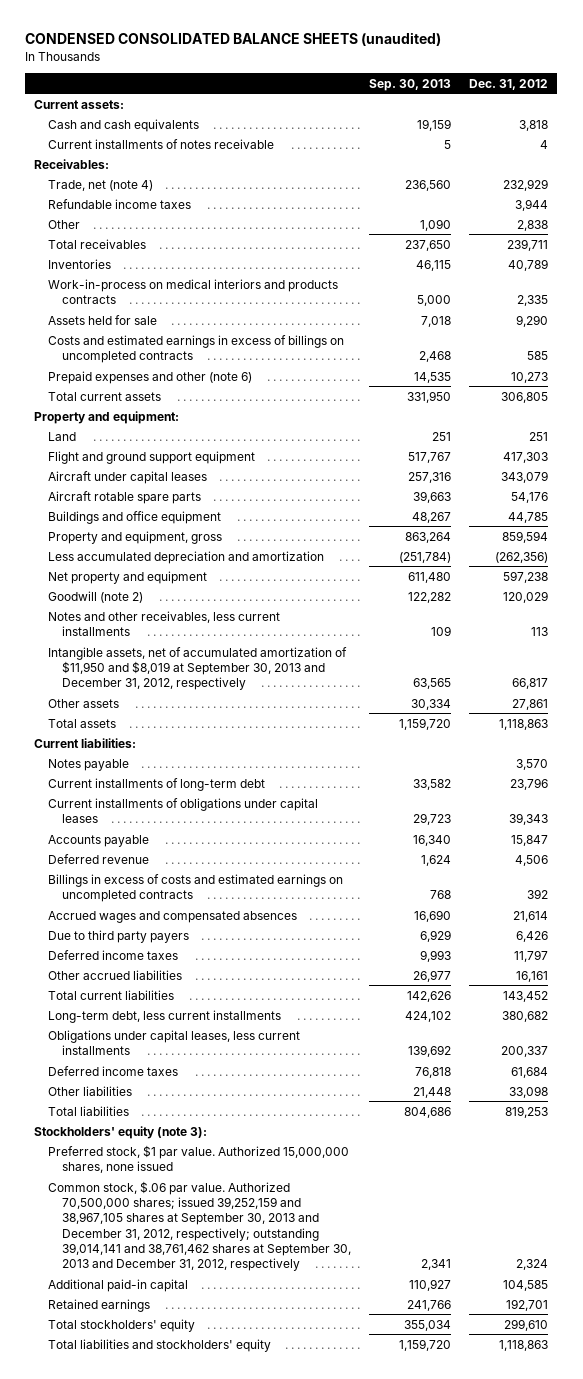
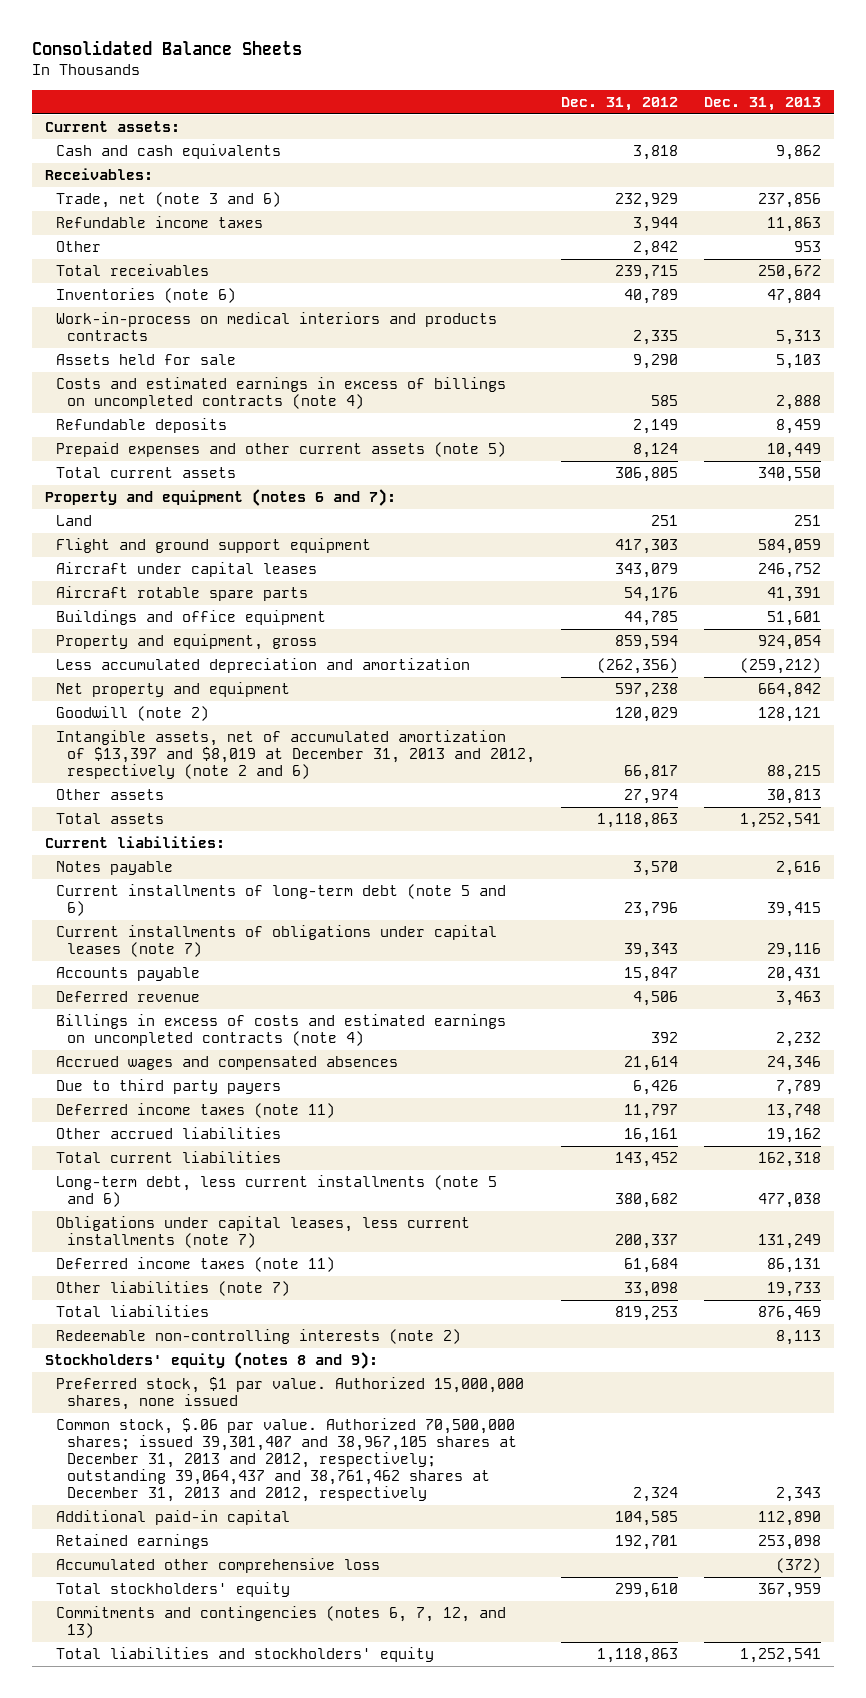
[25,32,442,47] CONDENSED CONSOLIDATED BALANCE SHEETS (unaudited) -> [31,39,302,55] Consolidated Balance Sheets
[369,78,452,91] Sep. 30, 2013 -> none
none -> [704,96,822,111] Dec. 31, 2013
[48,138,275,149] Current installments of notes receivable -> none
[48,179,154,191] Trade, net (note 4) -> [56,192,282,209] Trade, net (note 3 and 6)
[517,219,549,231] 2,838 -> [633,241,679,257] 2,842
[507,238,549,251] 239,711 -> [615,265,679,281] 239,715
[48,258,112,269] Inventories -> [56,288,237,304] Inventories (note 6)
[48,334,345,363] Costs and estimated earnings in excess of billings on uncompleted contracts -> [56,377,507,410] Costs and estimated earnings in excess of billings on uncompleted contracts (note 4)
none -> [56,418,228,434] Refundable deposits
[48,370,253,384] Prepaid expenses and other (note 6) -> [56,442,507,458] Prepaid expenses and other current assets (note 5)
[511,371,549,383] 10,273 -> [633,443,679,459] 8,124
[34,410,180,424] Property and equipment: -> [45,489,397,507] Property and equipment (notes 6 and 7):
[48,610,281,636] Notes and other receivables, less current installments -> none
[48,646,348,691] Intangible assets, net of accumulated amortization of $11,950 and $8,019 at September 30, 2013 and December 31, 2012, respectively -> [56,730,536,780] Intangible assets, net of accumulated amortization of $13,397 and $8,019 at December 31, 2013 and 2012, respectively (note 2 and 6)
[512,698,549,710] 27,861 -> [624,789,679,805] 27,974
[48,777,266,791] Current installments of long-term debt -> [56,884,507,917] Current installments of long-term debt (note 5 and 6)
[48,797,319,823] Current installments of obligations under capital leases -> [56,925,498,958] Current installments of obligations under capital leases (note 7)
[48,873,344,902] Billings in excess of costs and estimated earnings on uncompleted contracts -> [56,1014,507,1047] Billings in excess of costs and estimated earnings on uncompleted contracts (note 4)
[48,949,179,960] Deferred income taxes -> [56,1103,336,1119] Deferred income taxes (note 11)
[48,1009,282,1023] Long-term debt, less current installments -> [56,1175,498,1208] Long-term debt, less current installments (note 5 and 6)
[48,1029,301,1055] Obligations under capital leases, less current installments -> [56,1216,471,1249] Obligations under capital leases, less current installments (note 7)
[48,1065,179,1076] Deferred income taxes -> [56,1257,336,1273] Deferred income taxes (note 11)
[48,1085,133,1096] Other liabilities -> [56,1281,291,1297] Other liabilities (note 7)
[34,1125,208,1139] Stockholders' equity (note 3): -> none
none -> [56,1329,462,1345] Redeemable non-controlling interests (note 2)
none -> [45,1352,379,1370] Stockholders' equity (notes 8 and 9):
[48,1180,352,1272] Common stock, $.06 par value. Authorized 70,500,000 shares; issued 39,252,159 and 38,967,105 shares at September 30, 2013 and December 31, 2012, respectively; outstanding 39,014,141 and 38,761,462 shares at September 30, 2013 and December 31, 2012, respectively -> [56,1418,518,1503] Common stock, $.06 par value. Authorized 70,500,000 shares; issued 39,301,407 and 38,967,105 shares at December 31, 2013 and 2012, respectively; outstanding 39,064,437 and 38,761,462 shares at December 31, 2013 and 2012, respectively
none -> [56,1558,381,1574] Accumulated other comprehensive loss
none -> [56,1606,507,1639] Commitments and contingencies (notes 6, 7, 12, and 13)

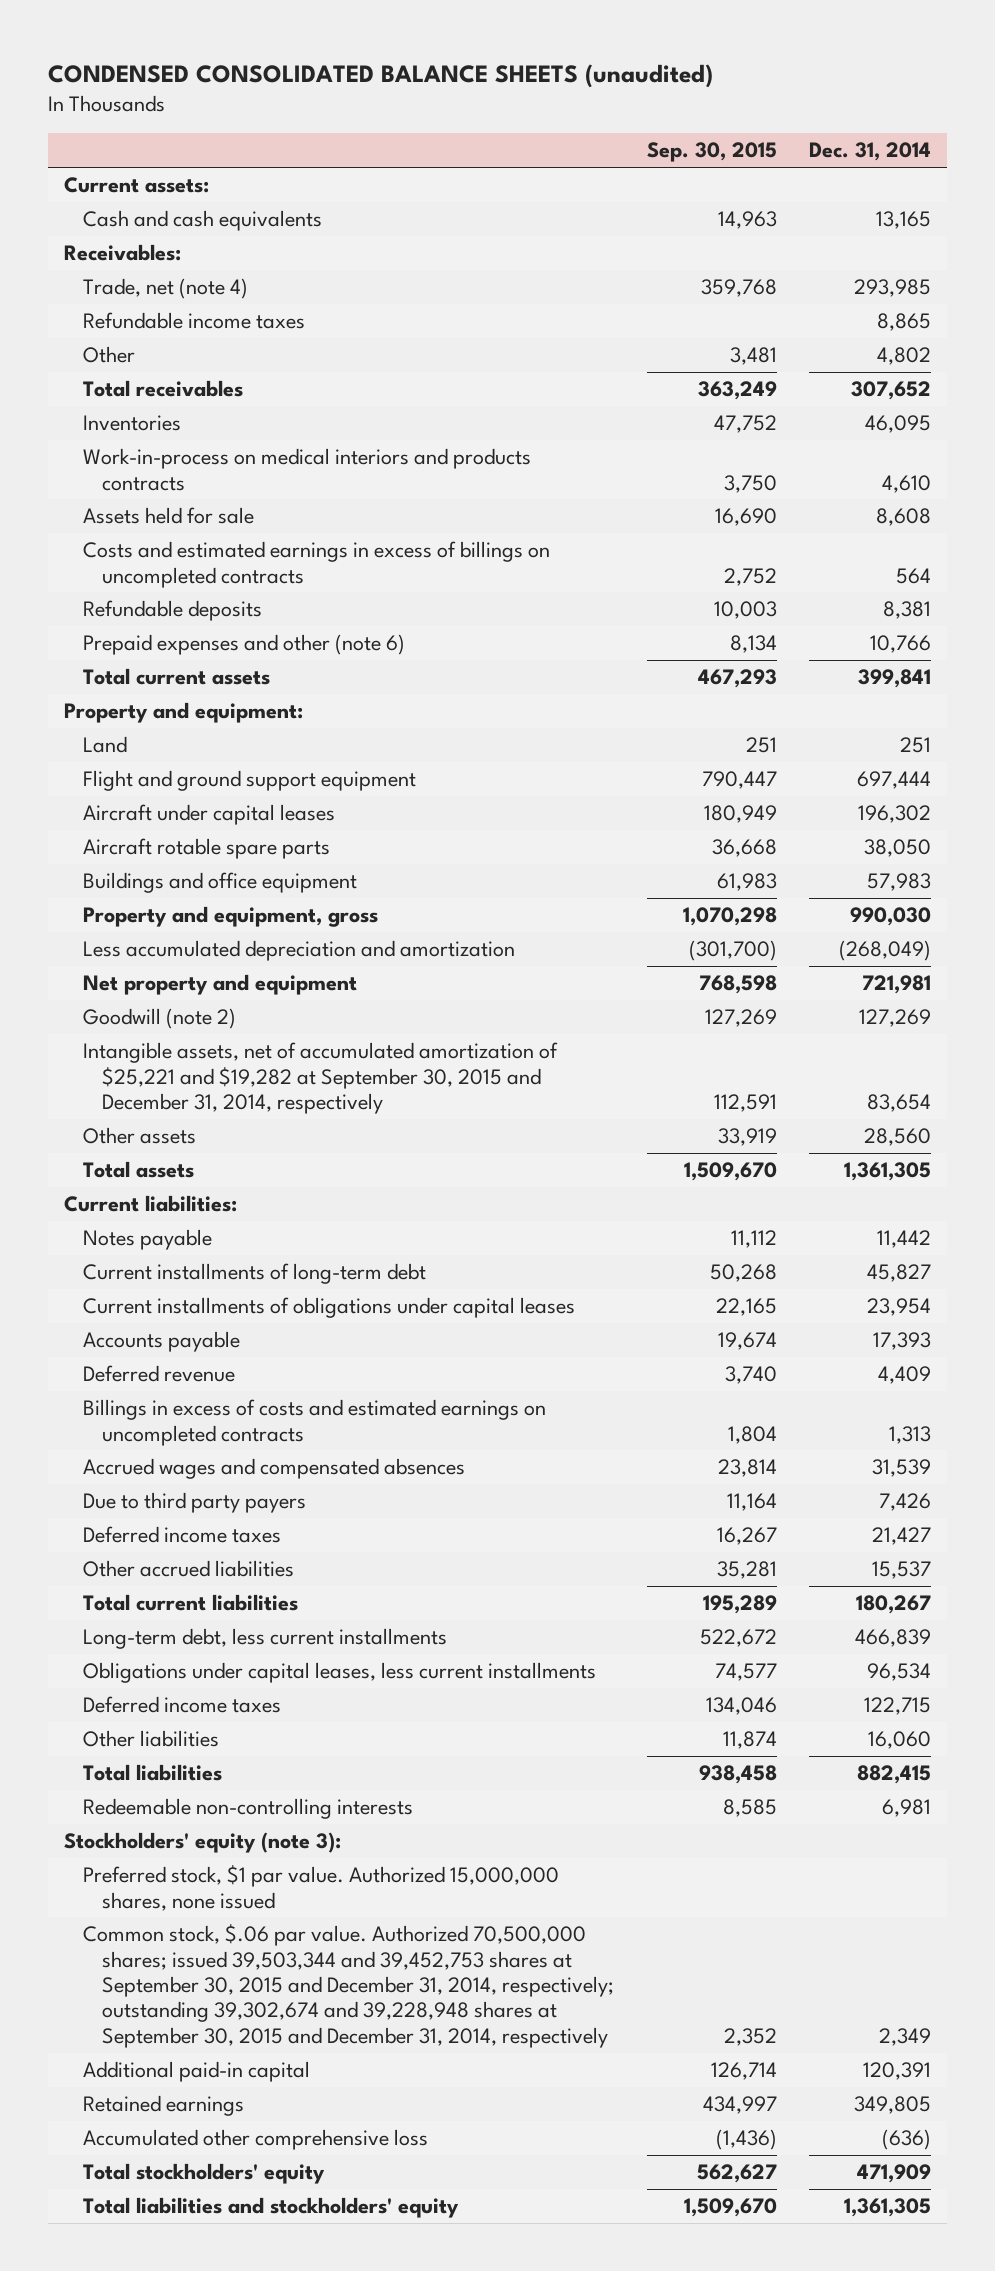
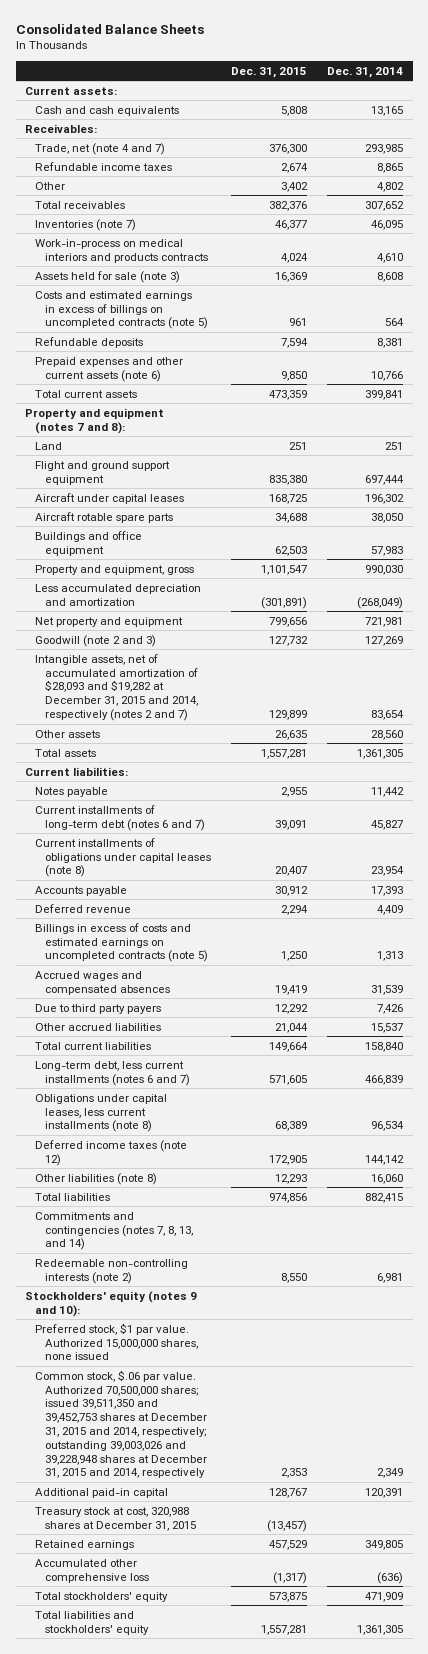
[47,63,713,88] CONDENSED CONSOLIDATED BALANCE SHEETS (unaudited) -> [15,23,204,34] Consolidated Balance Sheets
[646,142,777,163] Sep. 30, 2015 -> none
none -> [231,66,308,78] Dec. 31, 2015
[83,278,249,300] Trade, net (note 4) -> [35,142,166,155] Trade, net (note 4 and 7)
[83,415,182,432] Inventories -> [35,218,137,231] Inventories (note 7)
[83,507,255,525] Assets held for sale -> [35,270,181,283] Assets held for sale (note 3)
[83,541,551,588] Costs and estimated earnings in excess of billings on uncompleted contracts -> [35,290,209,330] Costs and estimated earnings in excess of billings on uncompleted contracts (note 5)
[83,634,406,656] Prepaid expenses and other (note 6) -> [35,356,184,382] Prepaid expenses and other current assets (note 6)
[63,702,303,724] Property and equipment: -> [25,407,165,434] Property and equipment (notes 7 and 8):
[83,1008,237,1030] Goodwill (note 2) -> [35,634,157,647] Goodwill (note 2 and 3)
[83,1042,559,1115] Intangible assets, net of accumulated amortization of $25,221 and $19,282 at September 30, 2015 and December 31, 2014, respectively -> [35,653,199,721] Intangible assets, net of accumulated amortization of $28,093 and $19,282 at December 31, 2015 and 2014, respectively (notes 2 and 7)
[83,1263,427,1285] Current installments of long-term debt -> [35,804,206,831] Current installments of long-term debt (notes 6 and 7)
[83,1297,576,1319] Current installments of obligations under capital leases -> [35,837,212,878] Current installments of obligations under capital leases (note 8)
[83,1399,547,1446] Billings in excess of costs and estimated earnings on uncompleted contracts -> [35,922,209,963] Billings in excess of costs and estimated earnings on uncompleted contracts (note 5)
[83,1526,282,1544] Deferred income taxes -> none
[856,1595,932,1615] 180,267 -> [364,1041,403,1052] 158,840
[83,1628,448,1650] Long-term debt, less current installments -> [35,1060,191,1086] Long-term debt, less current installments (notes 6 and 7)
[83,1662,597,1684] Obligations under capital leases, less current installments -> [35,1093,168,1133] Obligations under capital leases, less current installments (note 8)
[83,1696,282,1714] Deferred income taxes -> [35,1139,188,1166] Deferred income taxes (note 12)
[864,1697,932,1716] 122,715 -> [364,1154,404,1165] 144,142
[83,1730,220,1748] Other liabilities -> [35,1172,158,1185] Other liabilities (note 8)
[63,1832,341,1854] Stockholders' equity (note 3): -> none
none -> [35,1211,194,1251] Commitments and contingencies (notes 7, 8, 13, and 14)
[83,1798,414,1820] Redeemable non-controlling interests -> [35,1258,189,1284] Redeemable non-controlling interests (note 2)
none -> [25,1290,198,1317] Stockholders' equity (notes 9 and 10):
[83,1924,615,2048] Common stock, $.06 par value. Authorized 70,500,000 shares; issued 39,503,344 and 39,452,753 shares at September 30, 2015 and December 31, 2014, respectively; outstanding 39,302,674 and 39,228,948 shares at September 30, 2015 and December 31, 2014, respectively -> [35,1369,208,1479] Common stock, $.06 par value. Authorized 70,500,000 shares; issued 39,511,350 and 39,452,753 shares at December 31, 2015 and 2014, respectively; outstanding 39,003,026 and 39,228,948 shares at December 31, 2015 and 2014, respectively
none -> [35,1506,197,1531] Treasury stock at cost, 320,988 shares at December 31, 2015

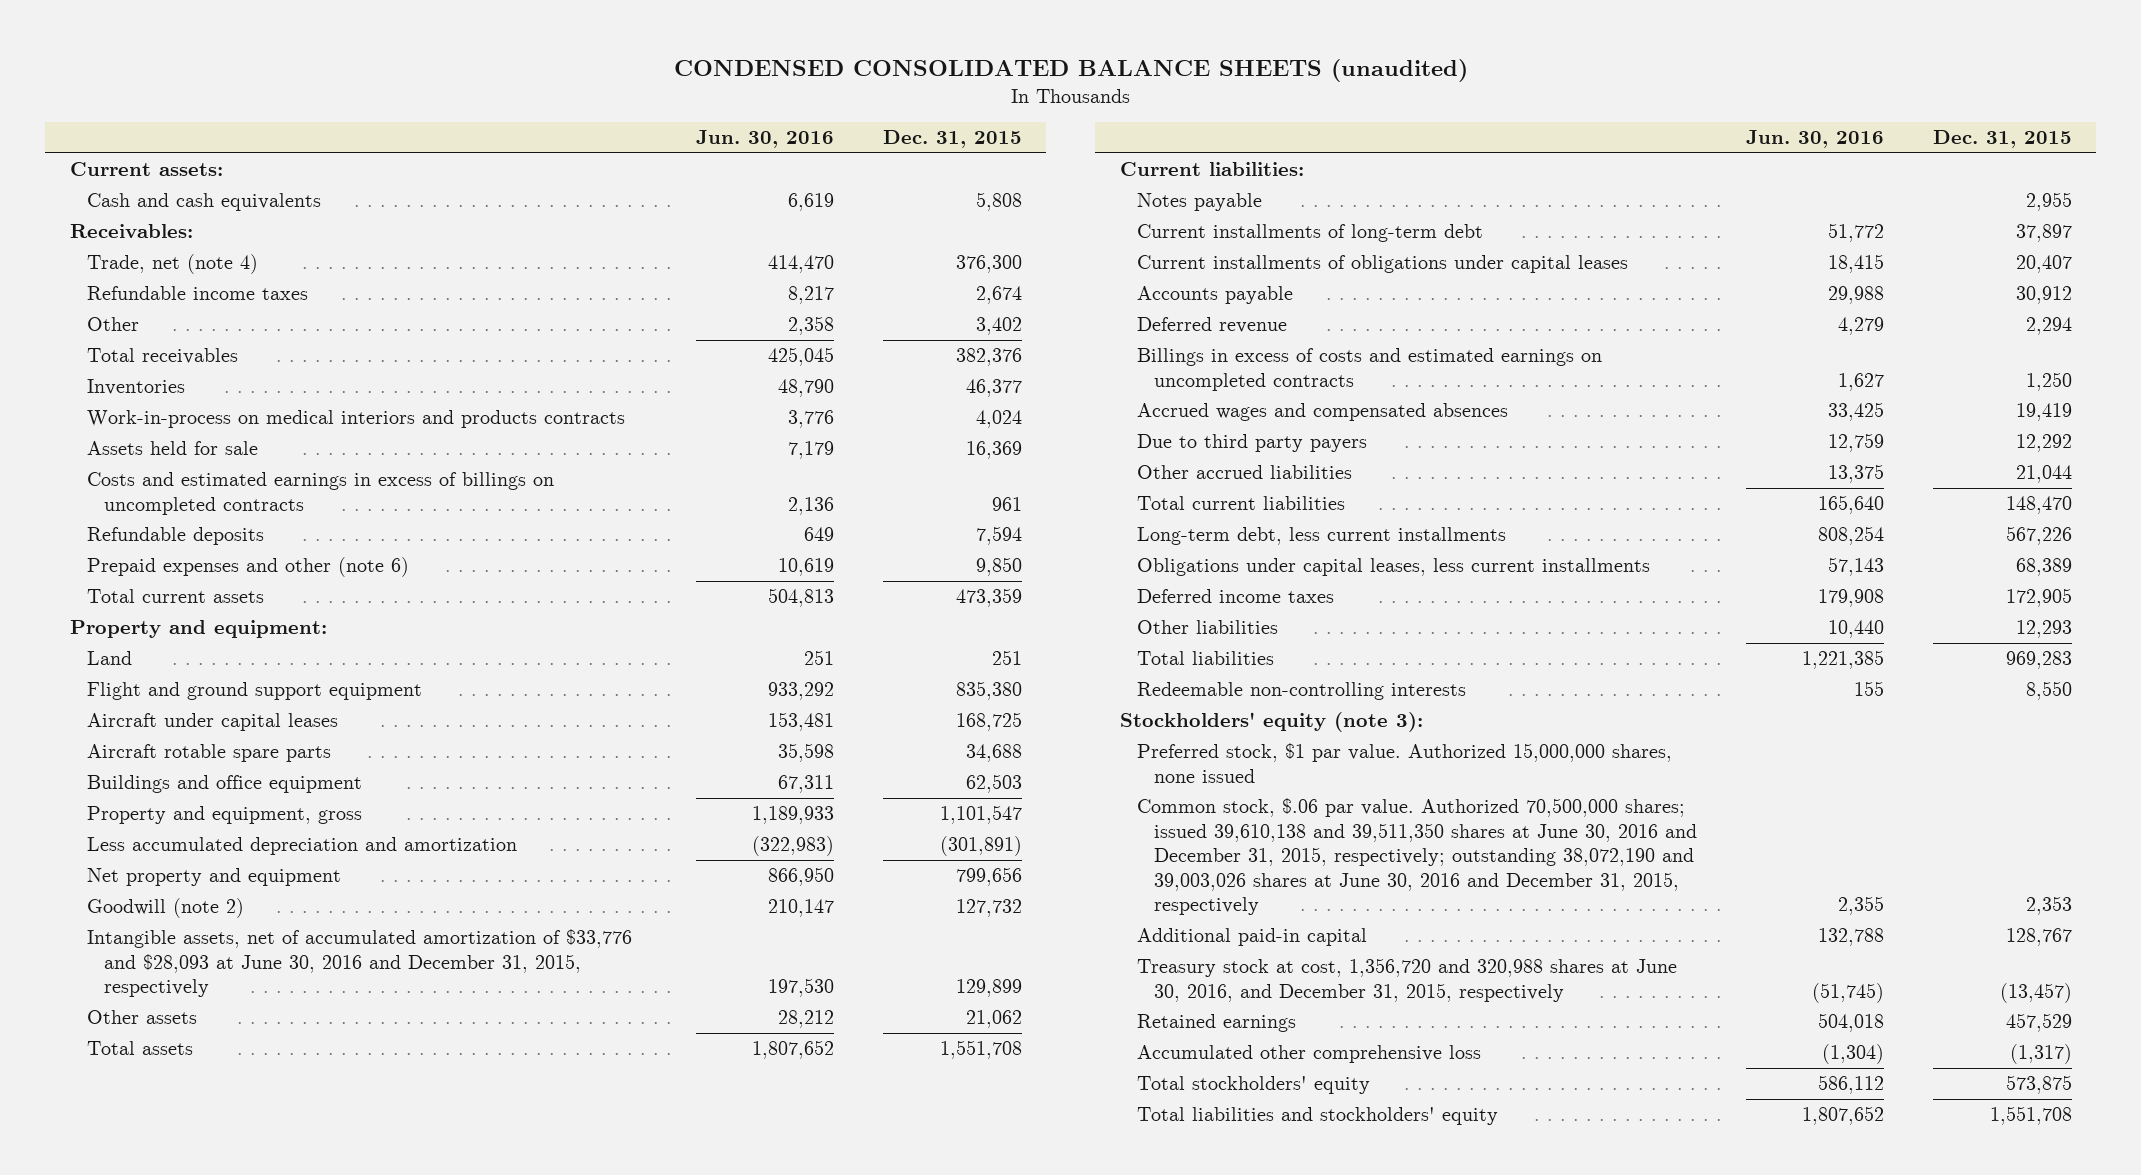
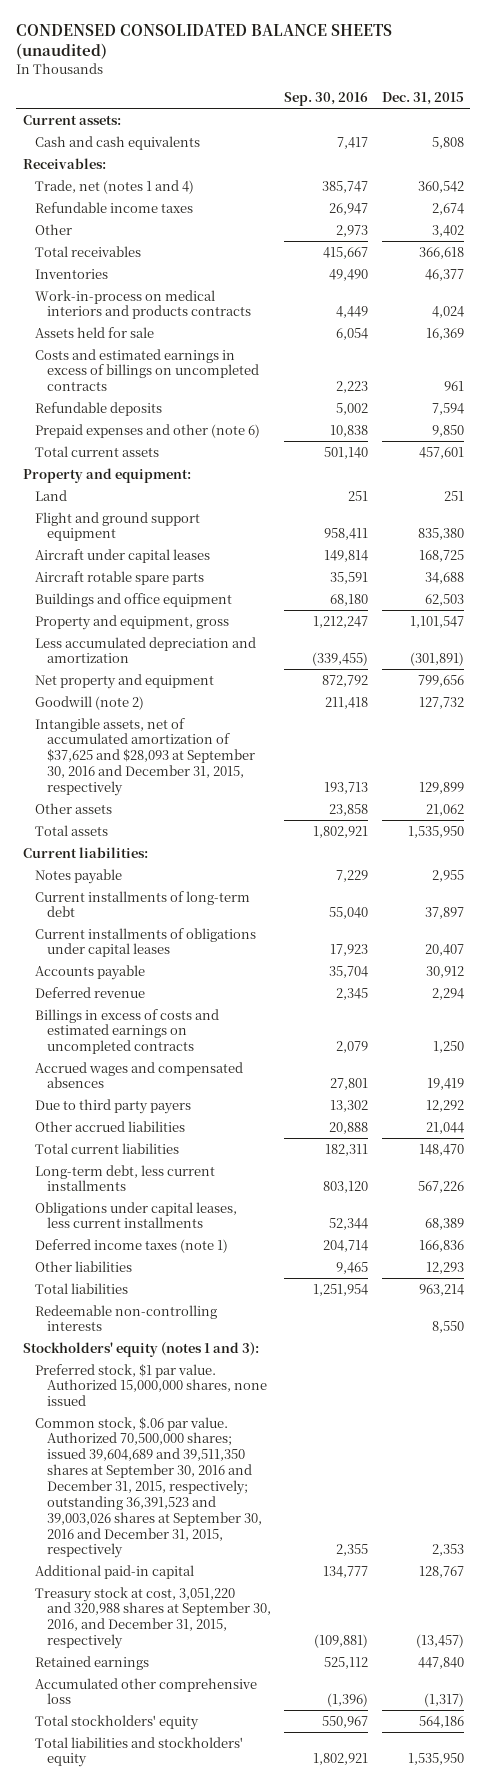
[696,130,835,149] Jun. 30, 2016 -> none
none -> [284,91,369,106] Sep. 30, 2016
[87,254,259,275] Trade, net (note 4) -> [34,179,194,194] Trade, net (notes 1 and 4)
[955,255,1022,274] 376,300 -> [417,180,464,193] 360,542
[955,348,1022,367] 382,376 -> [418,246,464,259] 366,618
[955,588,1022,608] 473,359 -> [418,446,464,459] 457,601
[87,929,633,998] Intangible assets, net of accumulated amortization of $33,776 and $28,093 at June 30, 2016 and December 31, 2015, respectively -> [34,717,256,796] Intangible assets, net of accumulated amortization of $37,625 and $28,093 at September 30, 2016 and December 31, 2015, respectively
[939,1040,1022,1060] 1,551,708 -> [407,825,464,838] 1,535,950
[1136,589,1334,604] Deferred income taxes -> [34,1238,228,1253] Deferred income taxes (note 1)
[2005,588,2072,608] 172,905 -> [418,1239,464,1252] 166,836
[2005,651,2072,670] 969,283 -> [418,1283,464,1296] 963,214
[1119,712,1423,733] Stockholders' equity (note 3): -> [22,1341,259,1357] Stockholders' equity (notes 1 and 3):
[1136,798,1698,916] Common stock, $.06 par value. Authorized 70,500,000 shares; issued 39,610,138 and 39,511,350 shares at June 30, 2016 and December 31, 2015, respectively; outstanding 38,072,190 and 39,003,026 shares at June 30, 2016 and December 31, 2015, respectively -> [34,1416,263,1559] Common stock, $.06 par value. Authorized 70,500,000 shares; issued 39,604,689 and 39,511,350 shares at September 30, 2016 and December 31, 2015, respectively; outstanding 36,391,523 and 39,003,026 shares at September 30, 2016 and December 31, 2015, respectively
[1136,958,1677,1002] Treasury stock at cost, 1,356,720 and 320,988 shares at June 30, 2016, and December 31, 2015, respectively -> [34,1586,272,1650] Treasury stock at cost, 3,051,220 and 320,988 shares at September 30, 2016, and December 31, 2015, respectively
[2005,1013,2072,1033] 457,529 -> [417,1656,464,1669] 447,840
[2005,1075,2072,1095] 573,875 -> [418,1715,464,1728] 564,186
[1989,1106,2072,1126] 1,551,708 -> [407,1753,464,1766] 1,535,950

